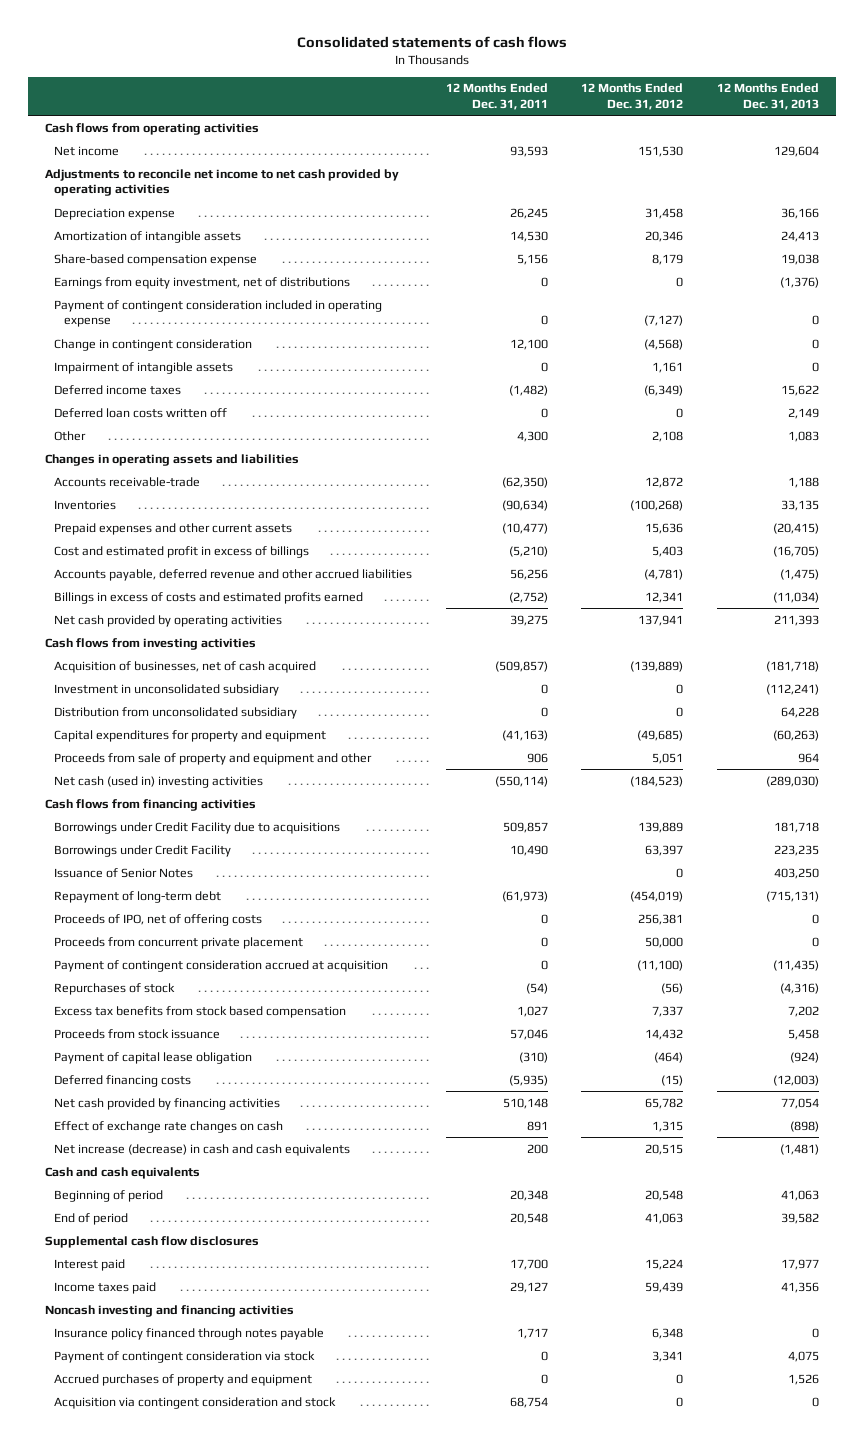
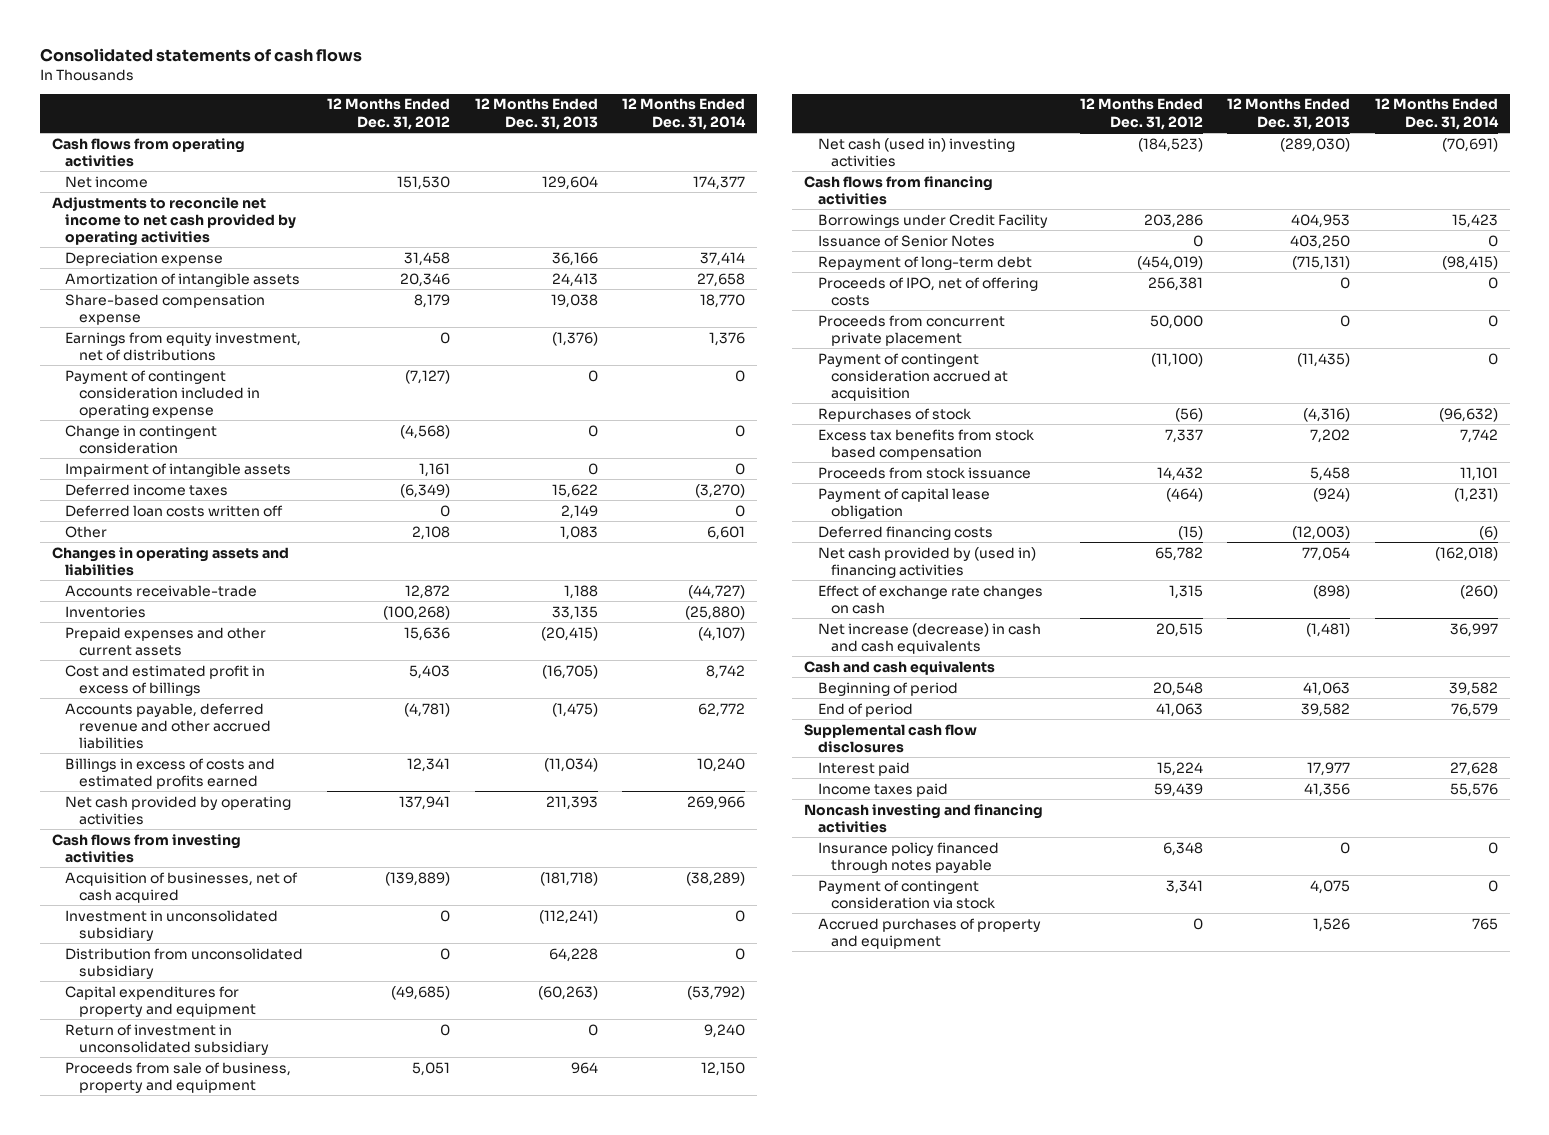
[445,83,548,110] 12 Months Ended Dec. 31, 2011 -> none
none -> [622,98,747,130] 12 Months Ended Dec. 31, 2014
none -> [65,1023,269,1055] Return of investment in unconsolidated subsidiary
[54,752,373,765] Proceeds from sale of property and equipment and other -> [65,1061,292,1093] Proceeds from sale of business, property and equipment
[54,821,341,834] Borrowings under Credit Facility due to acquisitions -> none
[645,844,684,856] 63,397 -> [1144,213,1204,228] 203,286
[773,844,819,856] 223,235 -> [1291,213,1351,228] 404,953
[54,1097,281,1110] Net cash provided by financing activities -> [817,546,1036,578] Net cash provided by (used in) financing activities
[54,1396,337,1409] Acquisition via contingent consideration and stock -> none

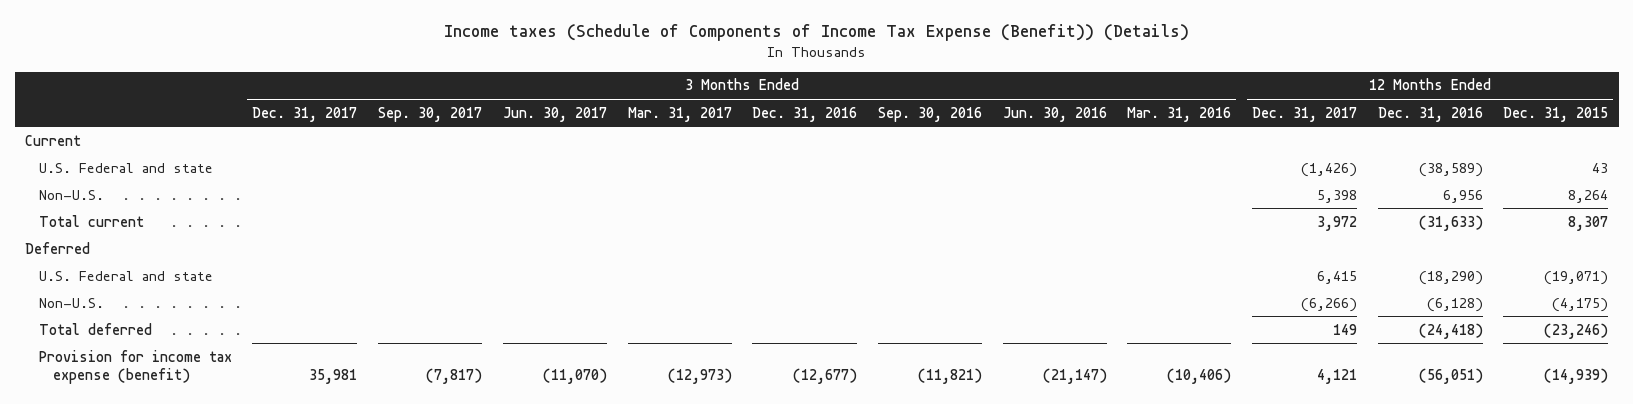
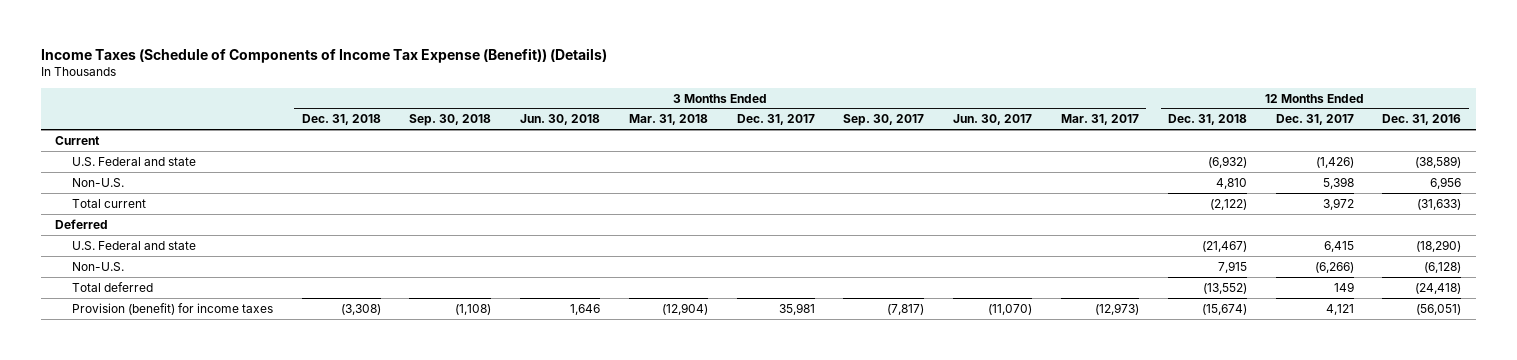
[443,24,1189,42] Income taxes (Schedule of Components of Income Tax Expense (Benefit)) (Details) -> [41,47,608,63] Income Taxes (Schedule of Components of Income Tax Expense (Benefit)) (Details)
[752,106,858,122] Dec. 31, 2016 -> none
[877,106,982,122] Sep. 30, 2016 -> none
[1002,106,1107,122] Jun. 30, 2016 -> none
[1127,106,1232,122] Mar. 31, 2016 -> none
[1503,106,1609,122] Dec. 31, 2015 -> none
none -> [301,114,381,126] Dec. 31, 2018
none -> [409,114,492,127] Sep. 30, 2018
none -> [520,114,601,126] Jun. 30, 2018
none -> [628,114,708,126] Mar. 31, 2018
none -> [1167,114,1247,126] Dec. 31, 2018
[38,349,232,384] Provision for income tax expense (benefit) -> [71,302,273,315] Provision (benefit) for income taxes

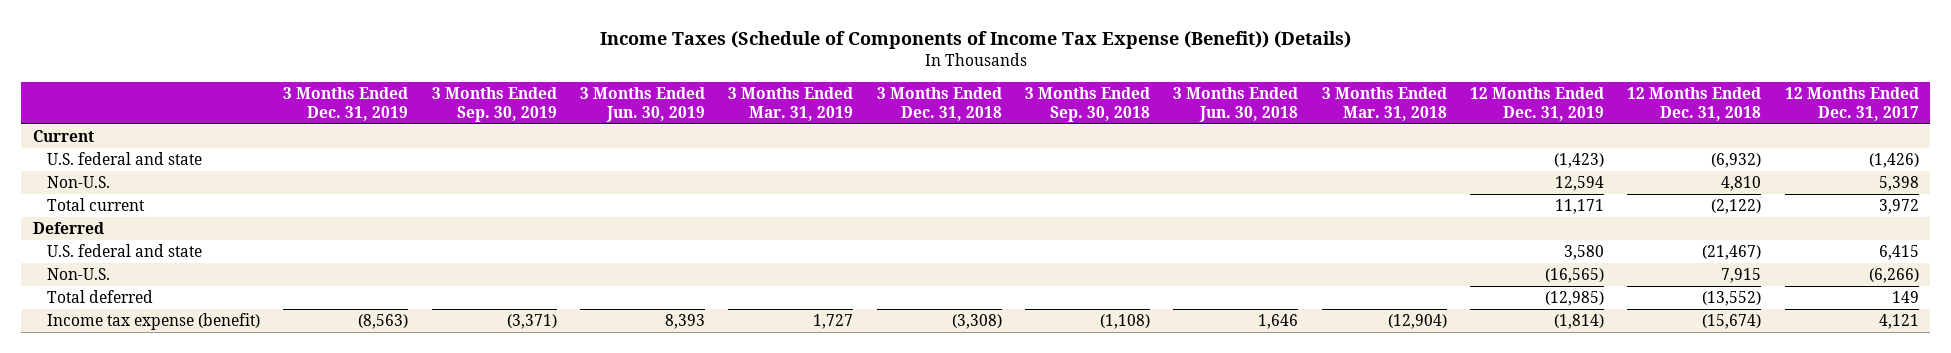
[736,114,815,126] Dec. 31, 2017 -> none
[843,114,925,127] Sep. 30, 2017 -> none
[953,114,1033,126] Jun. 30, 2017 -> none
[1060,114,1139,126] Mar. 31, 2017 -> none
[1382,114,1462,126] Dec. 31, 2016 -> none
none -> [283,86,409,121] 3 Months Ended Dec. 31, 2019
none -> [431,86,557,122] 3 Months Ended Sep. 30, 2019
none -> [580,86,706,122] 3 Months Ended Jun. 30, 2019
none -> [728,86,854,121] 3 Months Ended Mar. 31, 2019
none -> [1470,86,1605,121] 12 Months Ended Dec. 31, 2019
[71,156,196,166] U.S. Federal and state -> [47,152,203,166] U.S. federal and state
[71,240,196,250] U.S. Federal and state -> [47,244,203,258] U.S. federal and state
[71,302,273,315] Provision (benefit) for income taxes -> [47,313,261,331] Income tax expense (benefit)

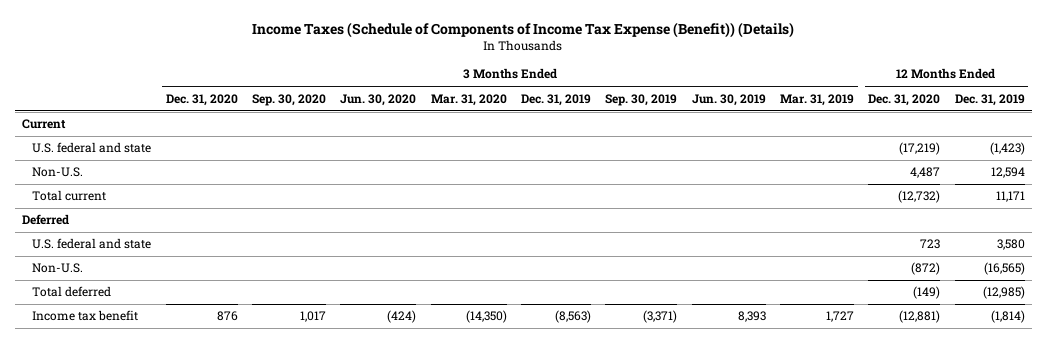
[876,86,1002,121] 3 Months Ended Dec. 31, 2018 -> none
[1025,86,1151,122] 3 Months Ended Sep. 30, 2018 -> none
[1173,86,1299,122] 3 Months Ended Jun. 30, 2018 -> none
[1321,86,1447,121] 3 Months Ended Mar. 31, 2018 -> none
[1627,86,1762,121] 12 Months Ended Dec. 31, 2018 -> none
[1784,86,1919,121] 12 Months Ended Dec. 31, 2017 -> none
none -> [165,93,238,106] Dec. 31, 2020
none -> [251,93,326,106] Sep. 30, 2020
none -> [340,93,417,106] Jun. 30, 2020
none -> [430,93,507,106] Mar. 31, 2020
none -> [868,93,941,106] Dec. 31, 2020
[47,313,261,331] Income tax expense (benefit) -> [32,310,139,322] Income tax benefit

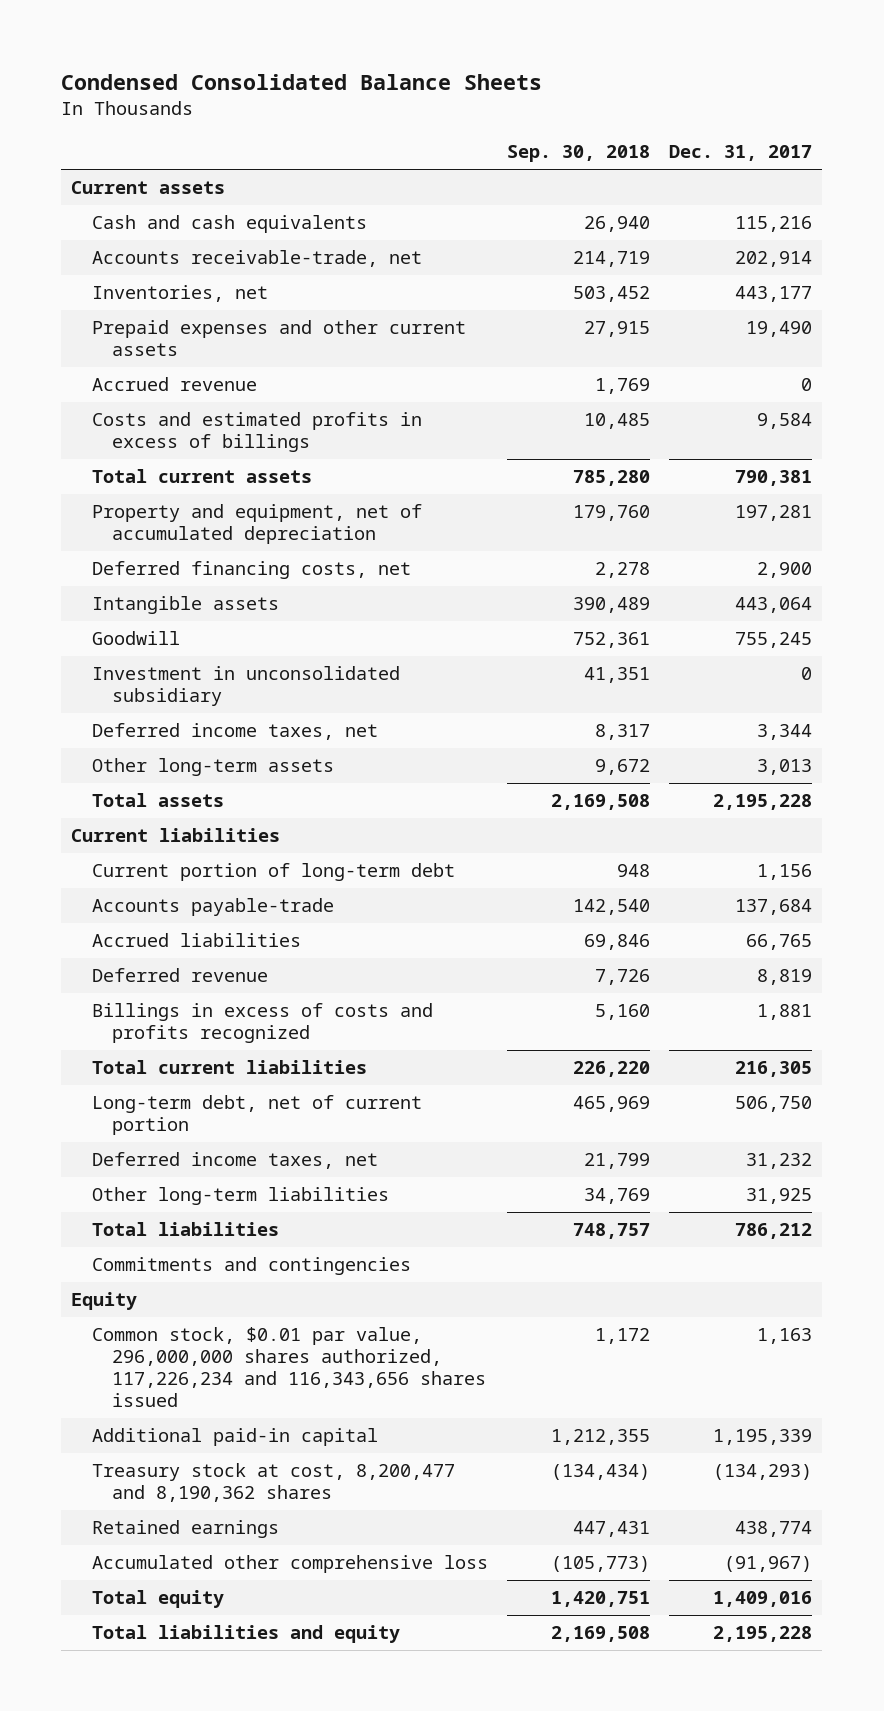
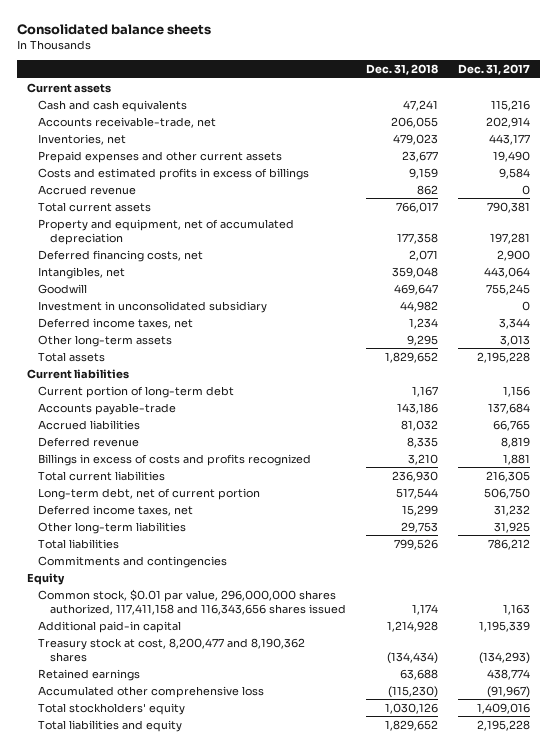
[61,74,543,91] Condensed Consolidated Balance Sheets -> [16,24,211,36] Consolidated balance sheets
[507,145,651,163] Sep. 30, 2018 -> none
none -> [365,64,438,76] Dec. 31, 2018
[91,377,257,392] Accrued revenue -> [38,184,137,195] Accrued revenue
[91,596,279,615] Intangible assets -> [38,266,126,279] Intangibles, net
[91,1327,487,1407] Common stock, $0.01 par value, 296,000,000 shares authorized, 117,226,234 and 116,343,656 shares issued -> [38,588,346,615] Common stock, $0.01 par value, 296,000,000 shares authorized, 117,411,158 and 116,343,656 shares issued
[91,1590,224,1609] Total equity -> [38,702,186,715] Total stockholders' equity

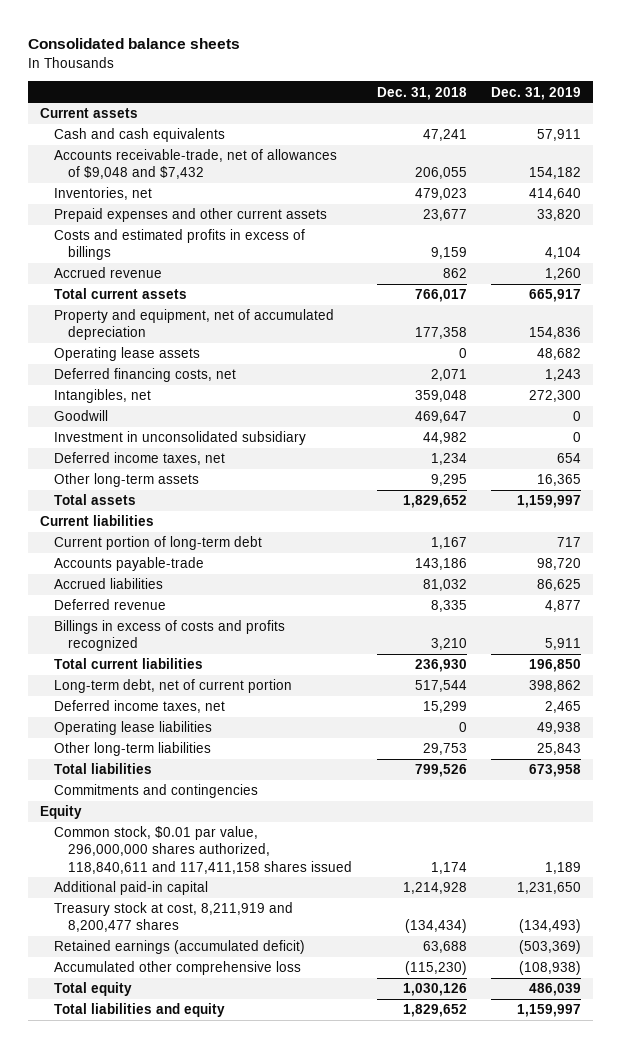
[457,64,530,76] Dec. 31, 2017 -> none
none -> [490,86,581,100] Dec. 31, 2019
[38,116,217,128] Accounts receivable-trade, net -> [54,149,338,180] Accounts receivable-trade, net of allowances of $9,048 and $7,432
none -> [54,347,201,362] Operating lease assets
none -> [54,721,213,736] Operating lease liabilities
[38,588,346,615] Common stock, $0.01 par value, 296,000,000 shares authorized, 117,411,158 and 116,343,656 shares issued -> [54,826,353,874] Common stock, $0.01 par value, 296,000,000 shares authorized, 118,840,611 and 117,411,158 shares issued
[38,637,306,662] Treasury stock at cost, 8,200,477 and 8,190,362 shares -> [54,902,294,933] Treasury stock at cost, 8,211,919 and 8,200,477 shares
[38,668,141,681] Retained earnings -> [54,940,306,955] Retained earnings (accumulated deficit)
[38,702,186,715] Total stockholders' equity -> [54,982,133,997] Total equity

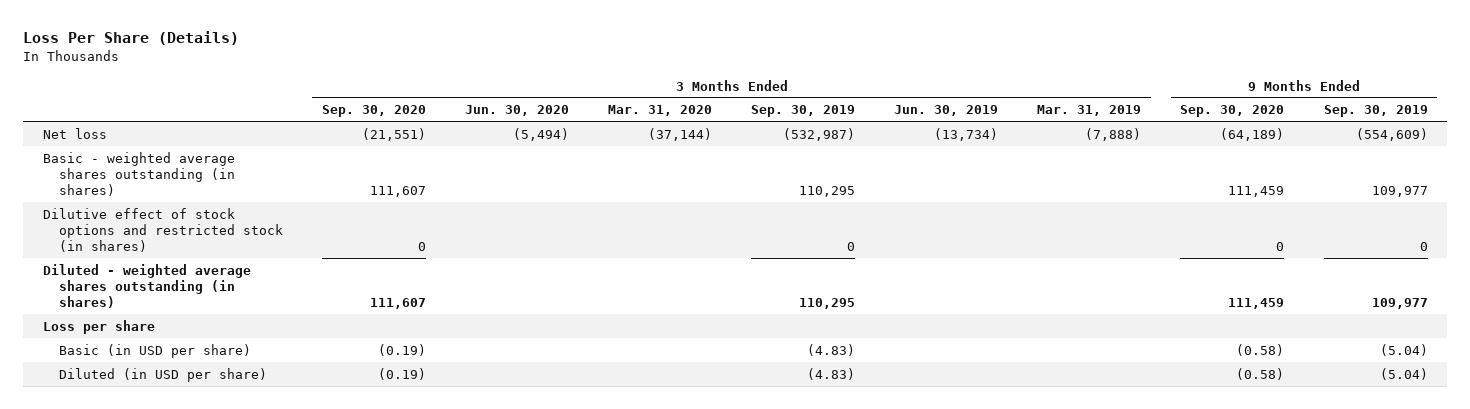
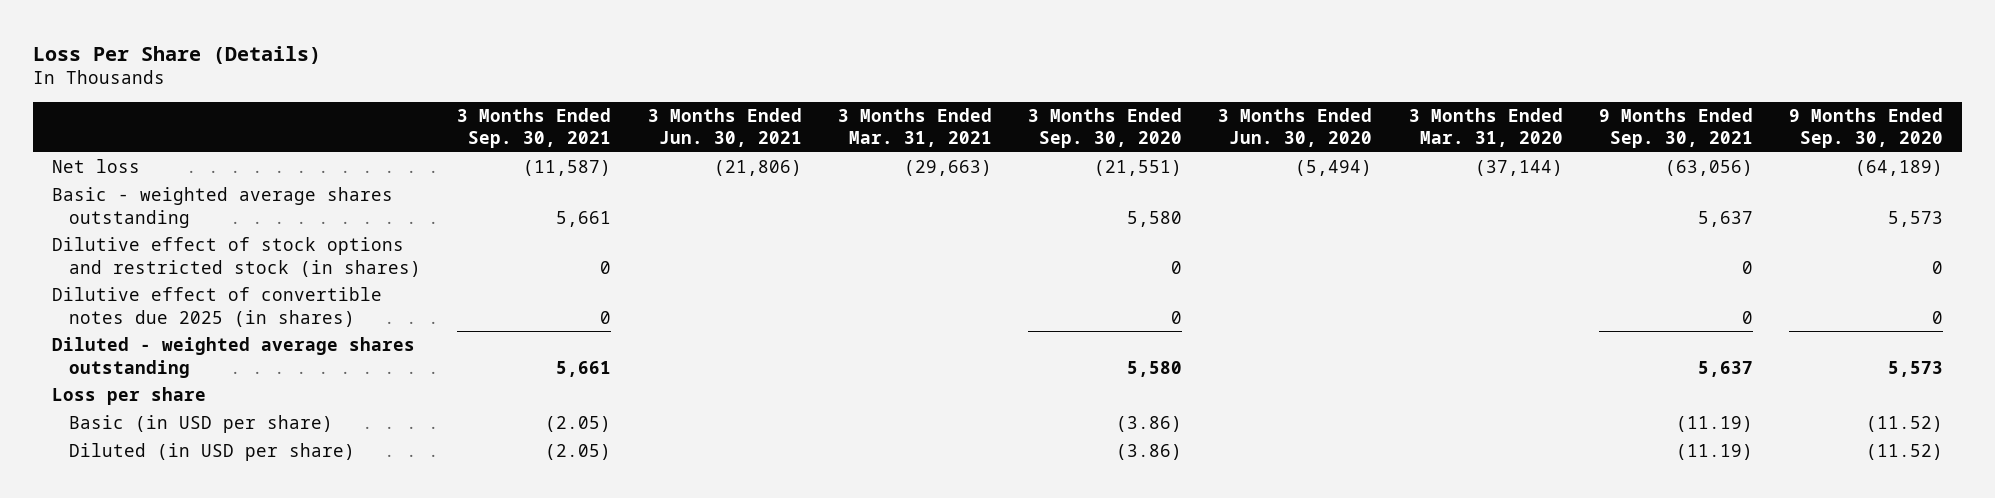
[751,105,856,118] Sep. 30, 2019 -> none
[894,105,999,117] Jun. 30, 2019 -> none
[1037,105,1142,117] Mar. 31, 2019 -> none
[1323,105,1428,118] Sep. 30, 2019 -> none
none -> [457,107,612,149] 3 Months Ended Sep. 30, 2021
none -> [647,107,802,148] 3 Months Ended Jun. 30, 2021
none -> [837,107,992,148] 3 Months Ended Mar. 31, 2021
none -> [1599,107,1754,149] 9 Months Ended Sep. 30, 2021
[42,151,235,196] Basic - weighted average shares outstanding (in shares) -> [51,187,393,228] Basic - weighted average shares outstanding
[369,185,426,197] 111,607 -> [1127,210,1183,227] 5,580
[1228,185,1285,197] 111,459 -> [1888,210,1944,227] 5,573
none -> [51,287,382,327] Dilutive effect of convertible notes due 2025 (in shares)
[42,263,251,308] Diluted - weighted average shares outstanding (in shares) -> [51,337,415,378] Diluted - weighted average shares outstanding
[369,297,426,309] 111,607 -> [1127,360,1183,377] 5,580
[1228,297,1285,309] 111,459 -> [1888,360,1944,377] 5,573
[377,343,426,356] (0.19) -> [1116,416,1183,433] (3.86)
[1236,343,1285,356] (0.58) -> [1866,416,1944,433] (11.52)
[377,367,426,380] (0.19) -> [1116,444,1183,461] (3.86)
[1236,367,1285,380] (0.58) -> [1866,444,1944,461] (11.52)

